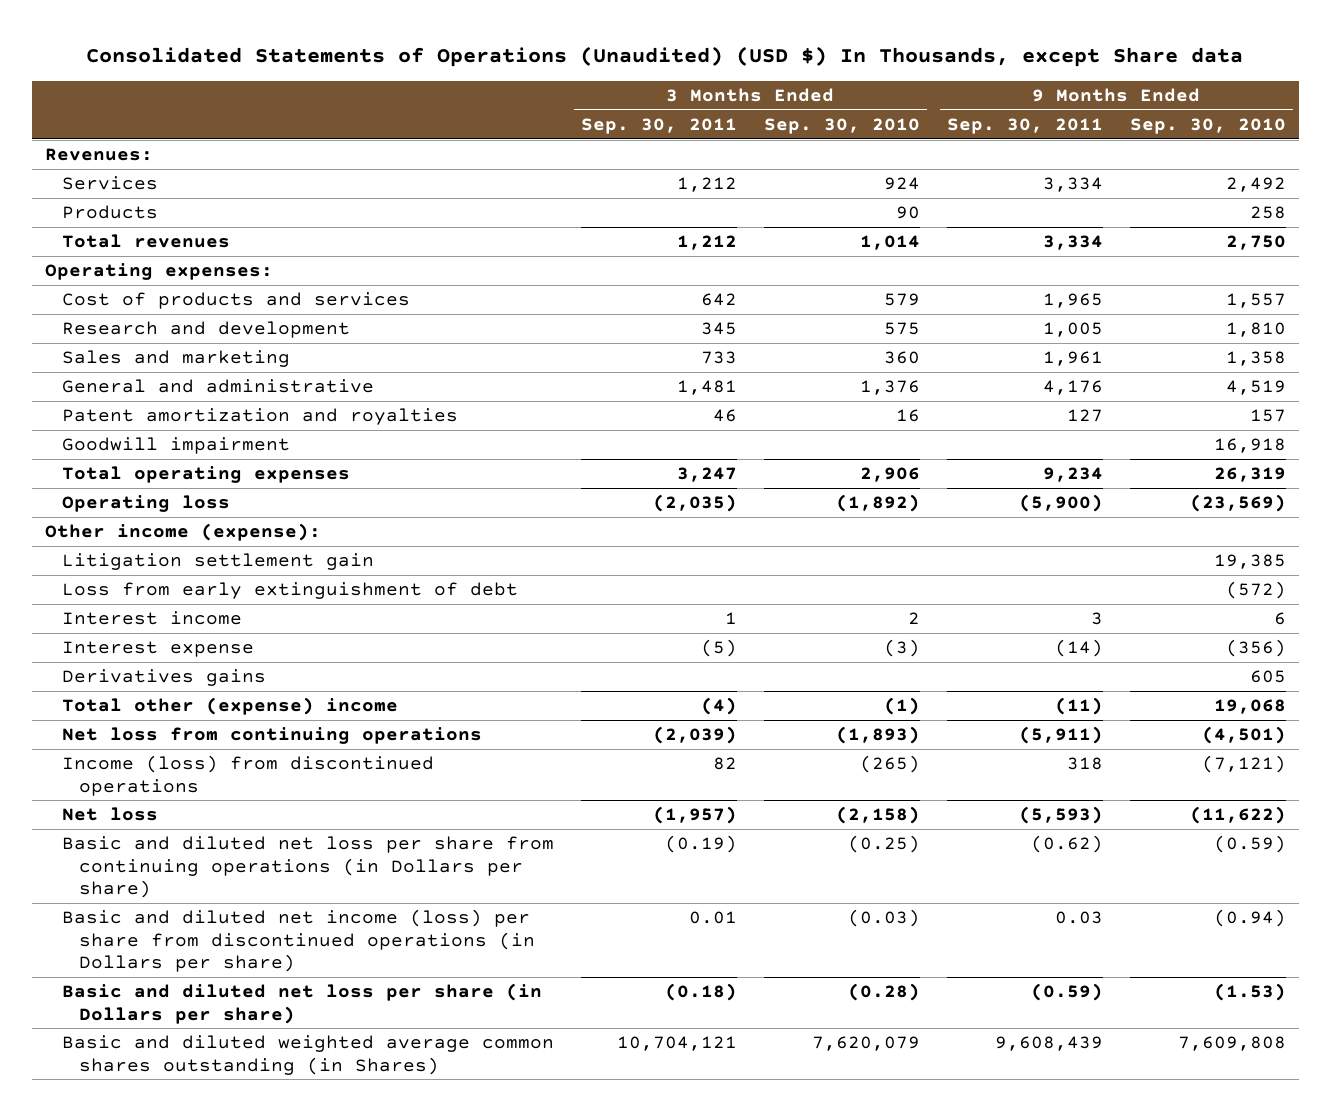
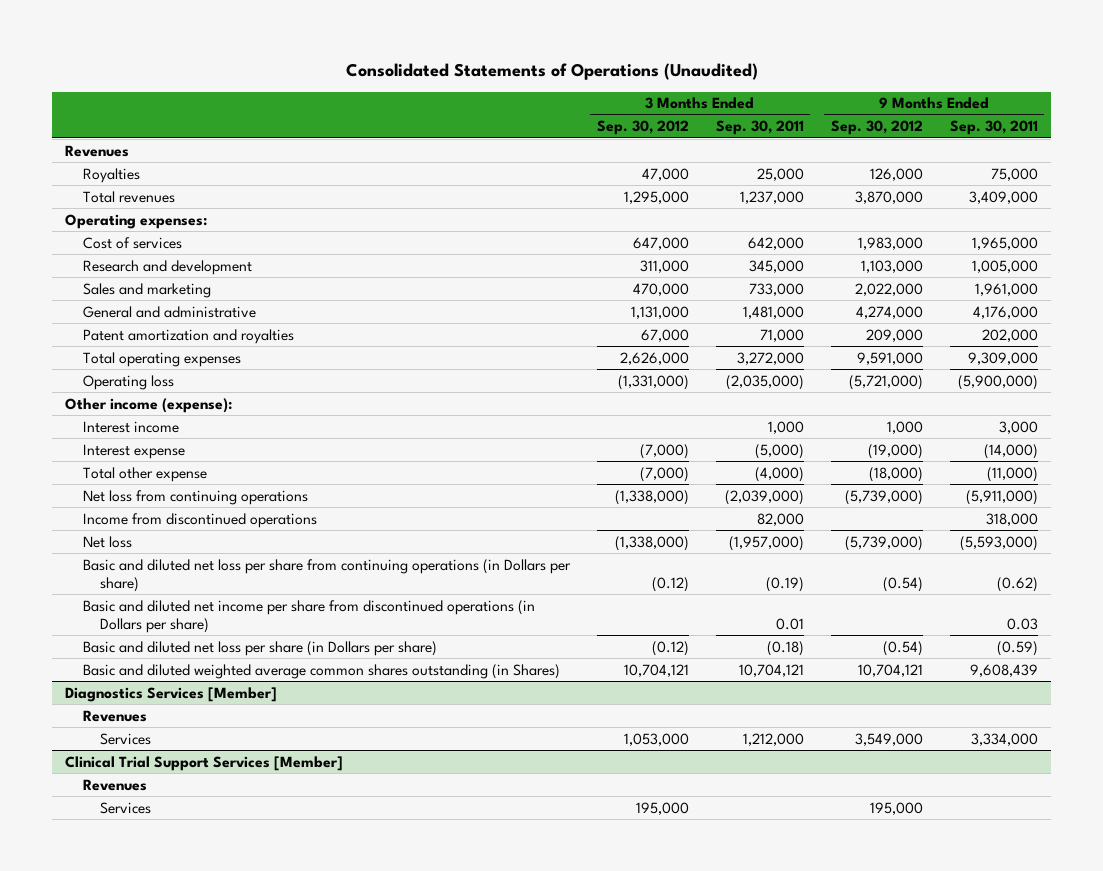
[86,45,1244,67] Consolidated Statements of Operations (Unaudited) (USD $) In Thousands, except Share data -> [345,63,758,81] Consolidated Statements of Operations (Unaudited)
[763,117,920,134] Sep. 30, 2010 -> none
[1129,117,1286,134] Sep. 30, 2010 -> none
none -> [596,120,689,136] Sep. 30, 2012
none -> [830,120,923,136] Sep. 30, 2012
[62,176,159,191] Services -> none
[62,205,159,220] Products -> none
[45,148,154,162] Revenues: -> [65,144,130,157] Revenues
none -> [82,167,140,183] Royalties
[676,235,737,251] 1,212 -> [739,190,804,204] 1,237,000
[1042,235,1103,251] 3,334 -> [968,190,1038,204] 3,409,000
[62,437,291,455] Goodwill impairment -> none
[62,292,411,310] Cost of products and services -> [82,236,182,249] Cost of services
[700,293,737,307] 642 -> [747,236,804,250] 642,000
[1042,293,1103,309] 1,965 -> [971,236,1038,250] 1,965,000
[700,322,737,336] 345 -> [748,259,804,273] 345,000
[1042,322,1103,338] 1,005 -> [971,259,1038,273] 1,005,000
[700,351,737,365] 733 -> [748,282,804,296] 733,000
[1042,351,1103,367] 1,961 -> [974,282,1038,296] 1,961,000
[676,380,737,396] 1,481 -> [742,305,804,319] 1,481,000
[1042,380,1103,396] 4,176 -> [972,305,1038,319] 4,176,000
[712,409,737,423] 46 -> [759,328,804,342] 71,000
[1066,409,1103,423] 127 -> [981,328,1038,342] 202,000
[676,467,737,483] 3,247 -> [736,351,804,365] 3,272,000
[1042,467,1103,483] 9,234 -> [967,351,1038,365] 9,309,000
[652,494,737,513] (2,035) -> [725,374,804,390] (2,035,000)
[1018,494,1103,513] (5,900) -> [957,374,1038,390] (5,900,000)
[62,553,375,571] Litigation settlement gain -> none
[62,582,519,600] Loss from early extinguishment of debt -> none
[62,669,267,687] Derivatives gains -> none
[724,612,737,625] 1 -> [767,420,804,434] 1,000
[1090,612,1103,626] 3 -> [998,420,1038,434] 3,000
[700,639,737,658] (5) -> [754,443,804,459] (5,000)
[1054,639,1103,658] (14) -> [983,443,1038,459] (14,000)
[62,697,399,716] Total other (expense) income -> [82,466,207,482] Total other expense
[700,697,737,716] (4) -> [754,466,804,482] (4,000)
[1054,697,1103,716] (11) -> [986,466,1038,482] (11,000)
[652,726,737,745] (2,039) -> [724,489,804,505] (2,039,000)
[1018,726,1103,745] (5,911) -> [965,489,1038,505] (5,911,000)
[62,755,435,796] Income (loss) from discontinued operations -> [82,512,317,528] Income from discontinued operations
[712,757,737,771] 82 -> [756,512,804,526] 82,000
[1066,757,1103,771] 318 -> [985,512,1038,526] 318,000
[652,806,737,825] (1,957) -> [728,535,804,551] (1,957,000)
[1018,806,1103,825] (5,593) -> [959,535,1038,551] (5,593,000)
[62,909,535,972] Basic and diluted net income (loss) per share from discontinued operations (in Dollars per share) -> [82,599,535,634] Basic and diluted net income per share from discontinued operations (in Dollars per share)
none -> [65,686,278,702] Diagnostics Services [Member]
none -> [82,709,147,722] Revenues
none -> [100,732,152,745] Services
none -> [65,755,344,771] Clinical Trial Support Services [Member]
none -> [82,778,147,791] Revenues
none -> [100,801,152,814] Services

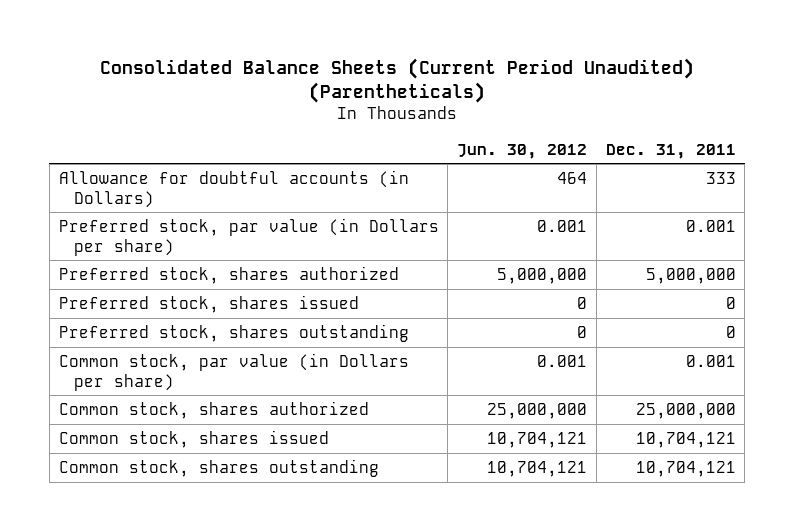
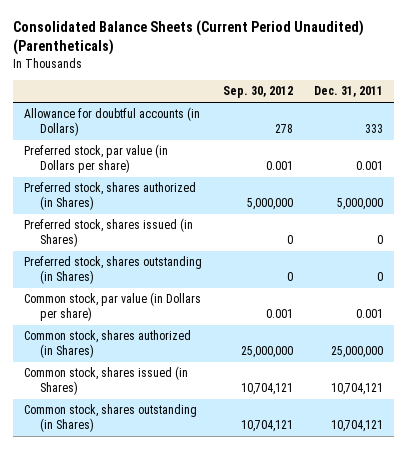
[457,143,588,159] Jun. 30, 2012 -> none
none -> [223,86,294,99] Sep. 30, 2012
[58,265,399,284] Preferred stock, shares authorized -> [23,182,196,211] Preferred stock, shares authorized (in Shares)
[58,294,359,313] Preferred stock, shares issued -> [23,218,193,248] Preferred stock, shares issued (in Shares)
[58,323,409,342] Preferred stock, shares outstanding -> [23,256,202,285] Preferred stock, shares outstanding (in Shares)
[58,400,369,419] Common stock, shares authorized -> [23,330,191,359] Common stock, shares authorized (in Shares)
[58,429,329,448] Common stock, shares issued -> [23,366,188,396] Common stock, shares issued (in Shares)
[58,458,379,477] Common stock, shares outstanding -> [23,404,197,433] Common stock, shares outstanding (in Shares)

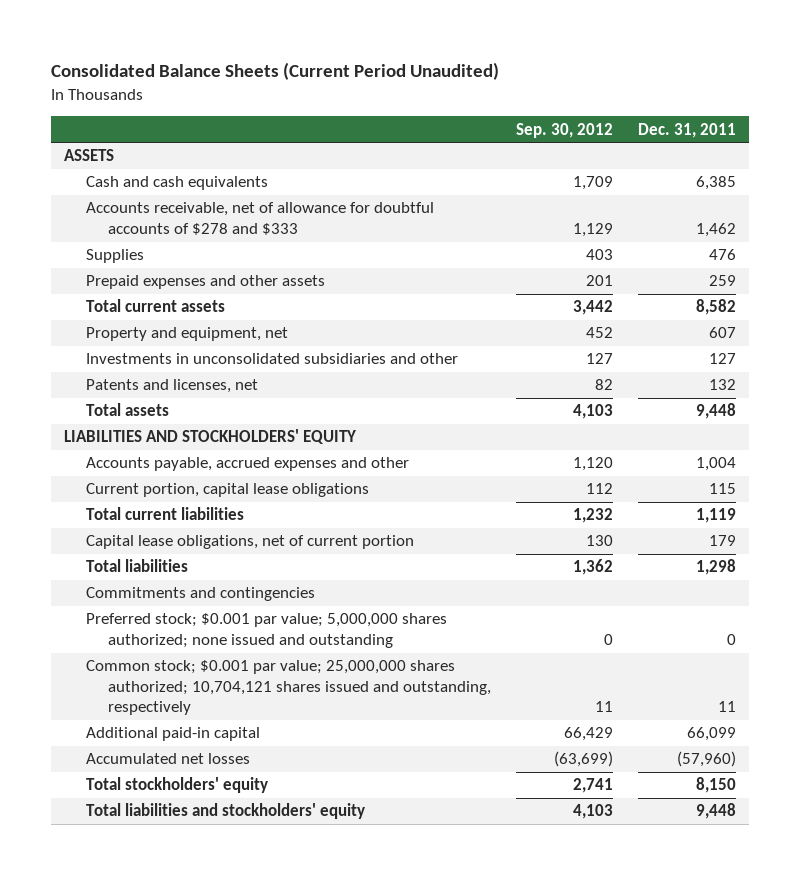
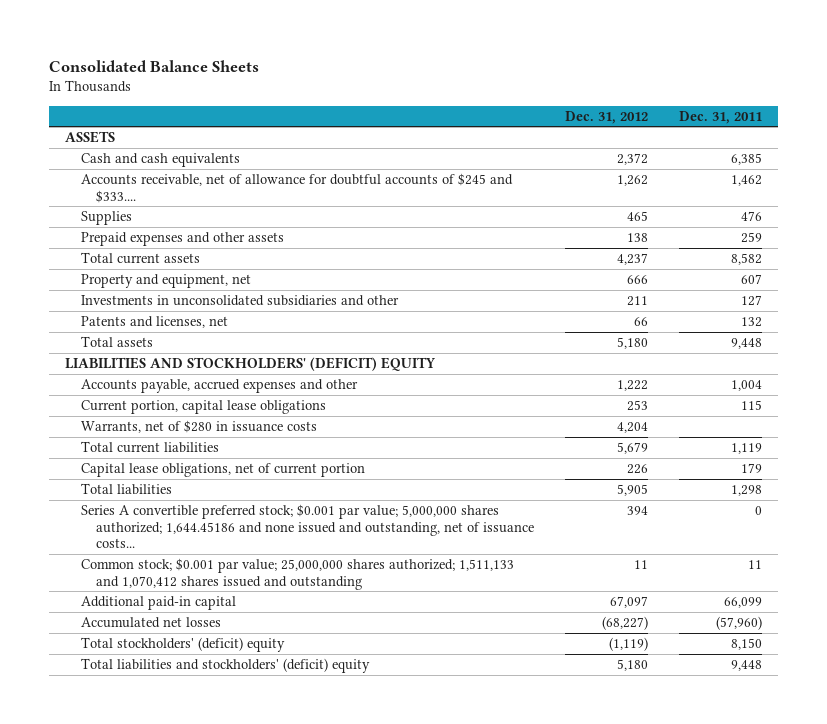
[51,62,500,81] Consolidated Balance Sheets (Current Period Unaudited) -> [49,59,260,72] Consolidated Balance Sheets
[515,122,613,138] Sep. 30, 2012 -> none
none -> [565,110,649,124] Dec. 31, 2012
[85,202,434,235] Accounts receivable, net of allowance for doubtful accounts of $278 and $333 -> [80,172,513,203] Accounts receivable, net of allowance for doubtful accounts of $245 and $333....
[63,429,356,445] LIABILITIES AND STOCKHOLDERS' EQUITY -> [64,356,436,371] LIABILITIES AND STOCKHOLDERS' (DEFICIT) EQUITY
none -> [80,419,317,433] Warrants, net of $280 in issuance costs
[85,587,315,602] Commitments and contingencies -> none
[85,613,447,648] Preferred stock; $0.001 par value; 5,000,000 shares authorized; none issued and outstanding -> [80,503,535,549] Series A convertible preferred stock; $0.001 par value; 5,000,000 shares authorized; 1,644.45186 and none issued and outstanding, net of issuance costs...
[85,660,491,716] Common stock; $0.001 par value; 25,000,000 shares authorized; 10,704,121 shares issued and outstanding, respectively -> [80,557,514,590] Common stock; $0.001 par value; 25,000,000 shares authorized; 1,511,133 and 1,070,412 shares issued and outstanding
[85,777,268,794] Total stockholders' equity -> [80,636,285,652] Total stockholders' (deficit) equity
[85,803,365,820] Total liabilities and stockholders' equity -> [80,657,370,673] Total liabilities and stockholders' (deficit) equity

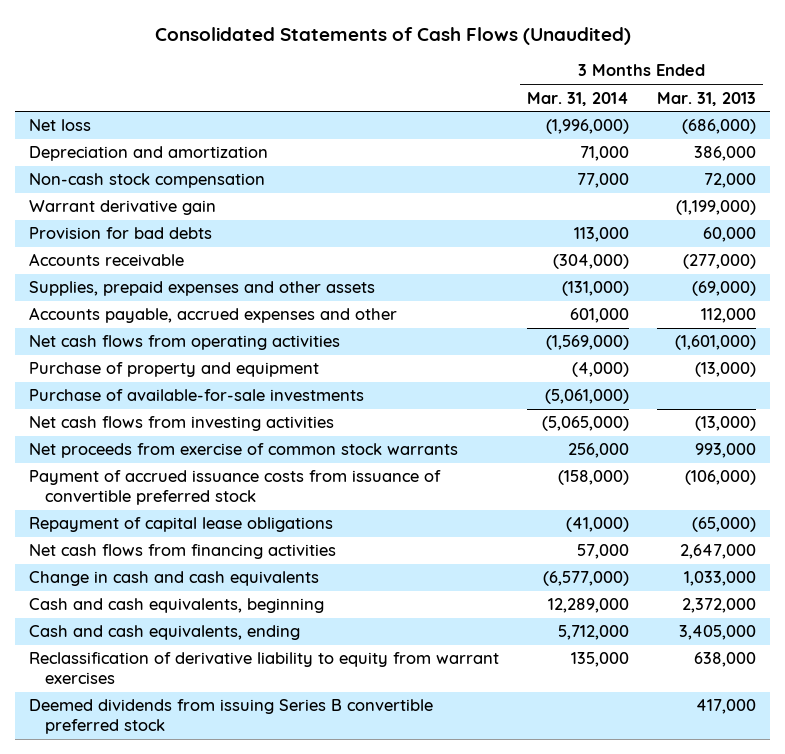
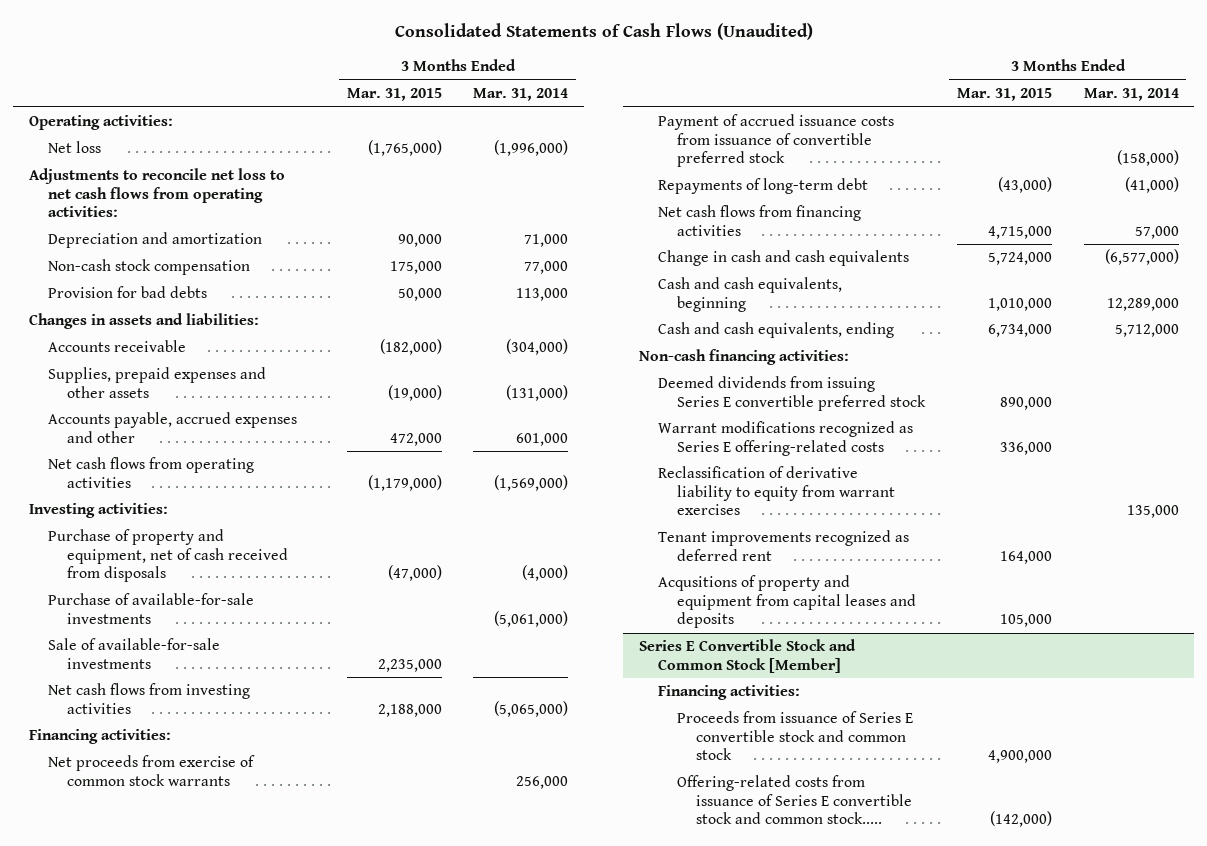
[656,91,756,106] Mar. 31, 2013 -> none
none -> [346,87,442,101] Mar. 31, 2015
none -> [28,115,173,131] Operating activities:
none -> [28,168,285,218] Adjustments to reconcile net loss to net cash flows from operating activities:
[29,200,217,216] Warrant derivative gain -> none
none -> [28,313,259,330] Changes in assets and liabilities:
none -> [28,503,168,519] Investing activities:
[29,362,320,378] Purchase of property and equipment -> [47,529,289,583] Purchase of property and equipment, net of cash received from disposals
none -> [47,638,220,669] Sale of available-for-sale investments
none -> [28,729,171,745] Financing activities:
[29,517,334,533] Repayment of capital lease obligations -> none
none -> [658,178,869,195] Repayments of long-term debt
none -> [638,349,849,366] Non-cash financing activities:
none -> [658,376,927,411] Deemed dividends from issuing Series E convertible preferred stock
none -> [658,421,914,456] Warrant modifications recognized as Series E offering-related costs
[29,699,434,735] Deemed dividends from issuing Series B convertible preferred stock -> none
none -> [658,530,910,561] Tenant improvements recognized as deferred rent
none -> [658,575,917,629] Acqusitions of property and equipment from capital leases and deposits
none -> [638,639,856,673] Series E Convertible Stock and Common Stock [Member]
none -> [658,685,801,701] Financing activities:
none -> [677,711,914,761] Proceeds from issuance of Series E convertible stock and common stock
none -> [677,775,913,825] Offering-related costs from issuance of Series E convertible stock and common stock.....

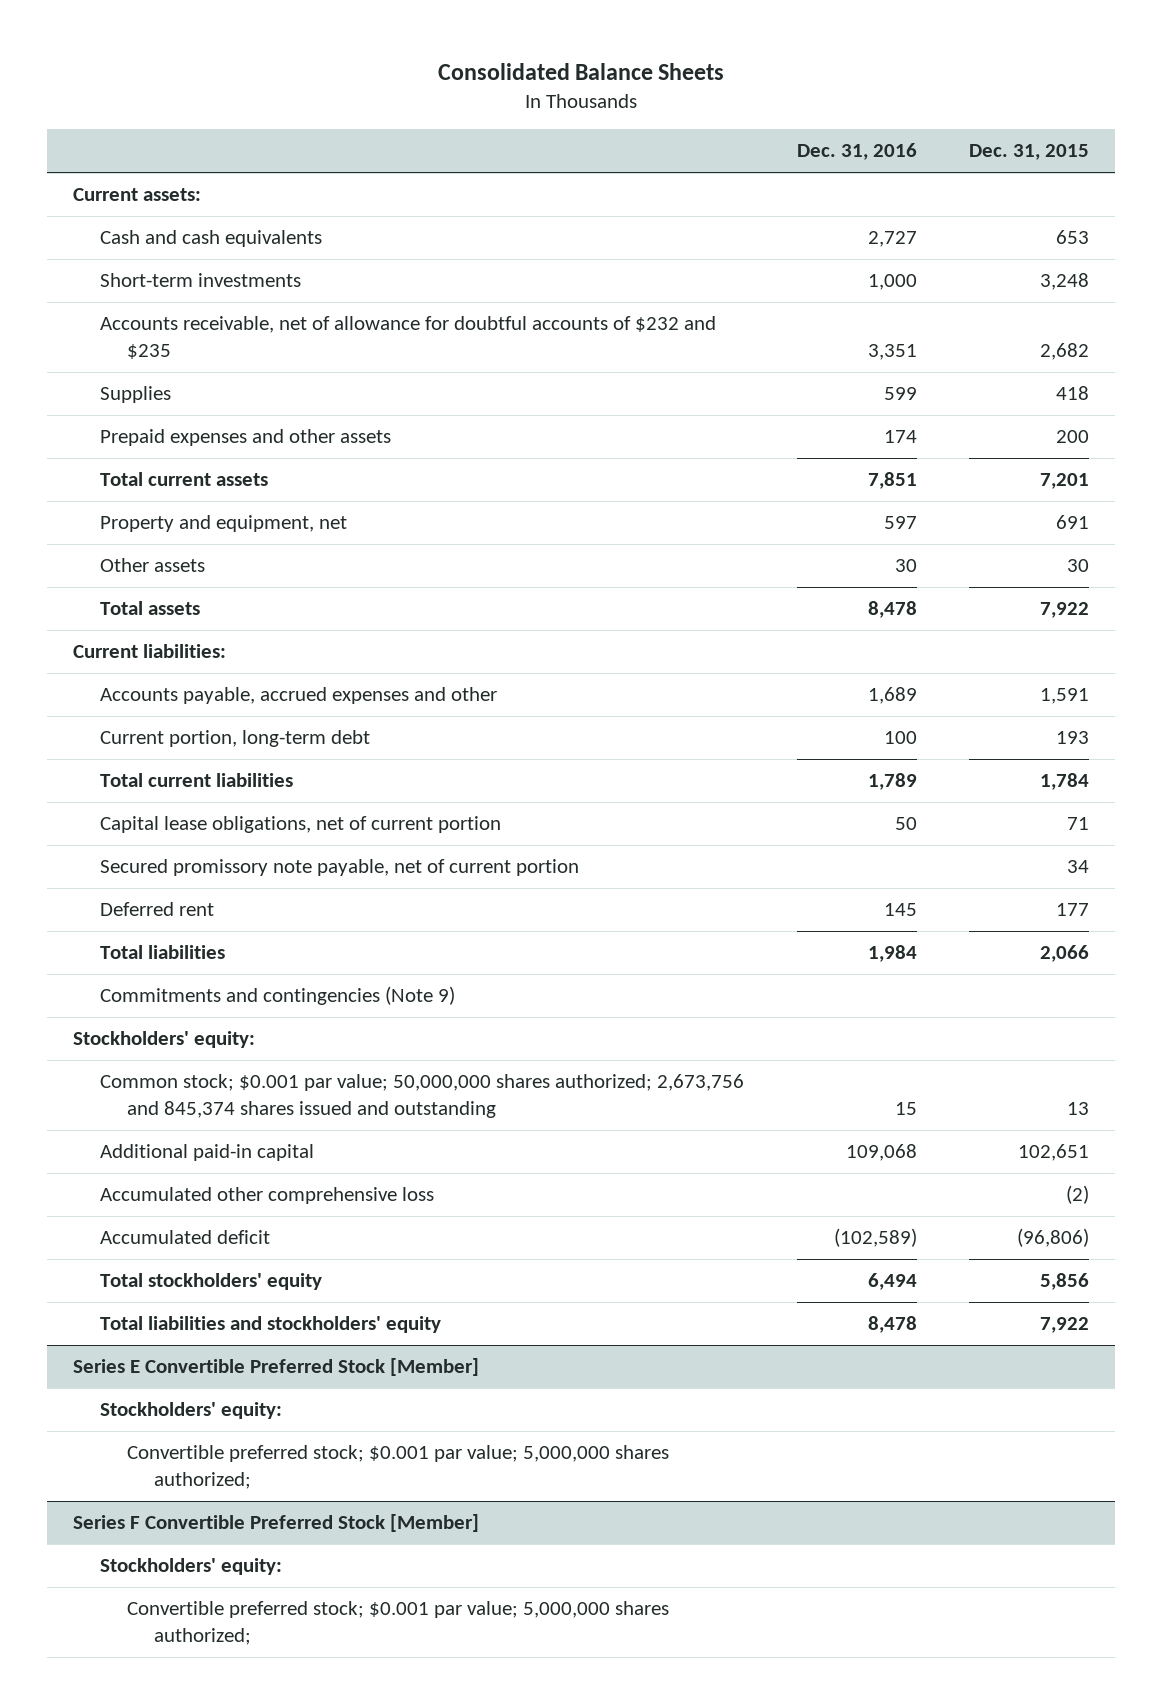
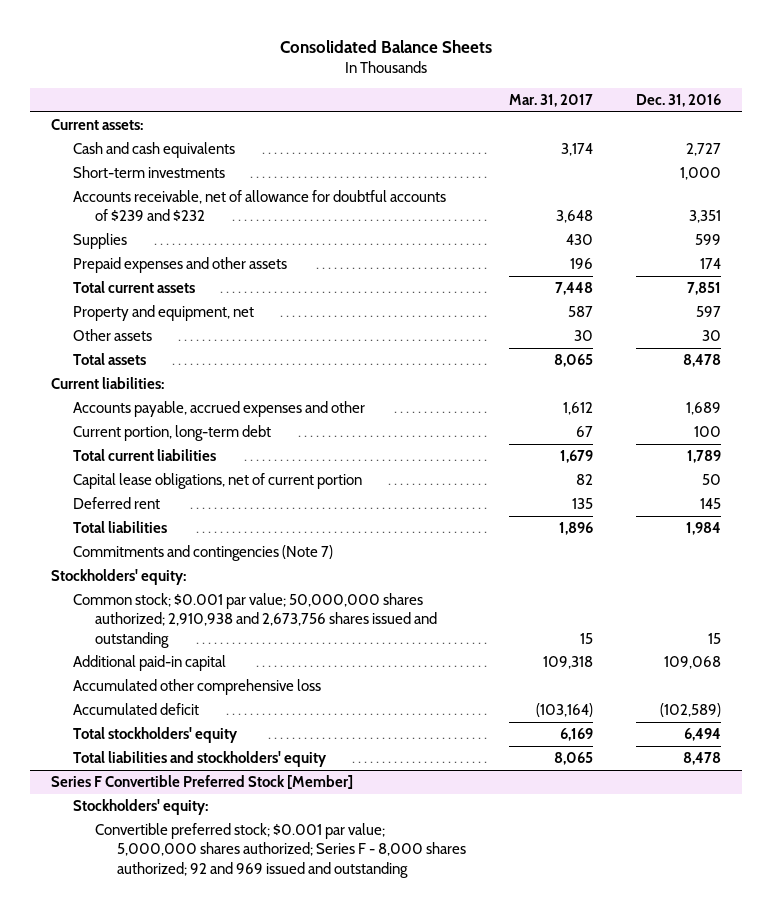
[968,144,1089,161] Dec. 31, 2015 -> none
none -> [508,94,593,108] Mar. 31, 2017
[100,316,717,360] Accounts receivable, net of allowance for doubtful accounts of $232 and $235 -> [73,190,447,223] Accounts receivable, net of allowance for doubtful accounts of $239 and $232
[100,859,580,877] Secured promissory note payable, net of current portion -> none
[100,986,456,1006] Commitments and contingencies (Note 9) -> [73,545,334,562] Commitments and contingencies (Note 7)
[100,1074,745,1119] Common stock; $0.001 par value; 50,000,000 shares authorized; 2,673,756 and 845,374 shares issued and outstanding -> [73,593,438,648] Common stock; $0.001 par value; 50,000,000 shares authorized; 2,910,938 and 2,673,756 shares issued and outstanding
[73,1358,480,1377] Series E Convertible Preferred Stock [Member] -> none
[100,1402,283,1420] Stockholders' equity: -> none
[127,1445,670,1490] Convertible preferred stock; $0.001 par value; 5,000,000 shares authorized; -> none
[127,1601,670,1646] Convertible preferred stock; $0.001 par value; 5,000,000 shares authorized; -> [95,823,466,878] Convertible preferred stock; $0.001 par value; 5,000,000 shares authorized; Series F - 8,000 shares authorized; 92 and 969 issued and outstanding

